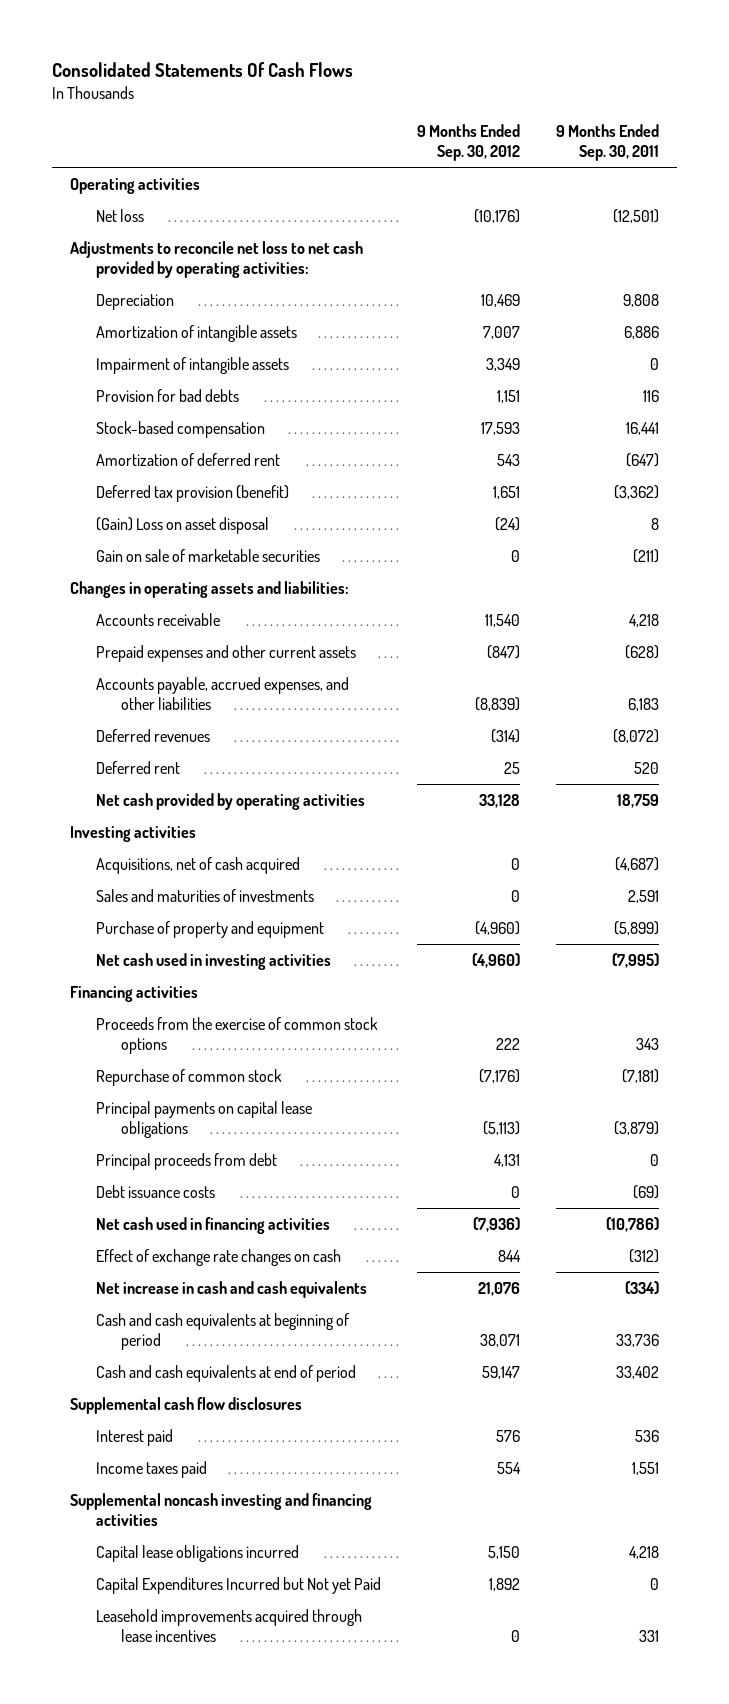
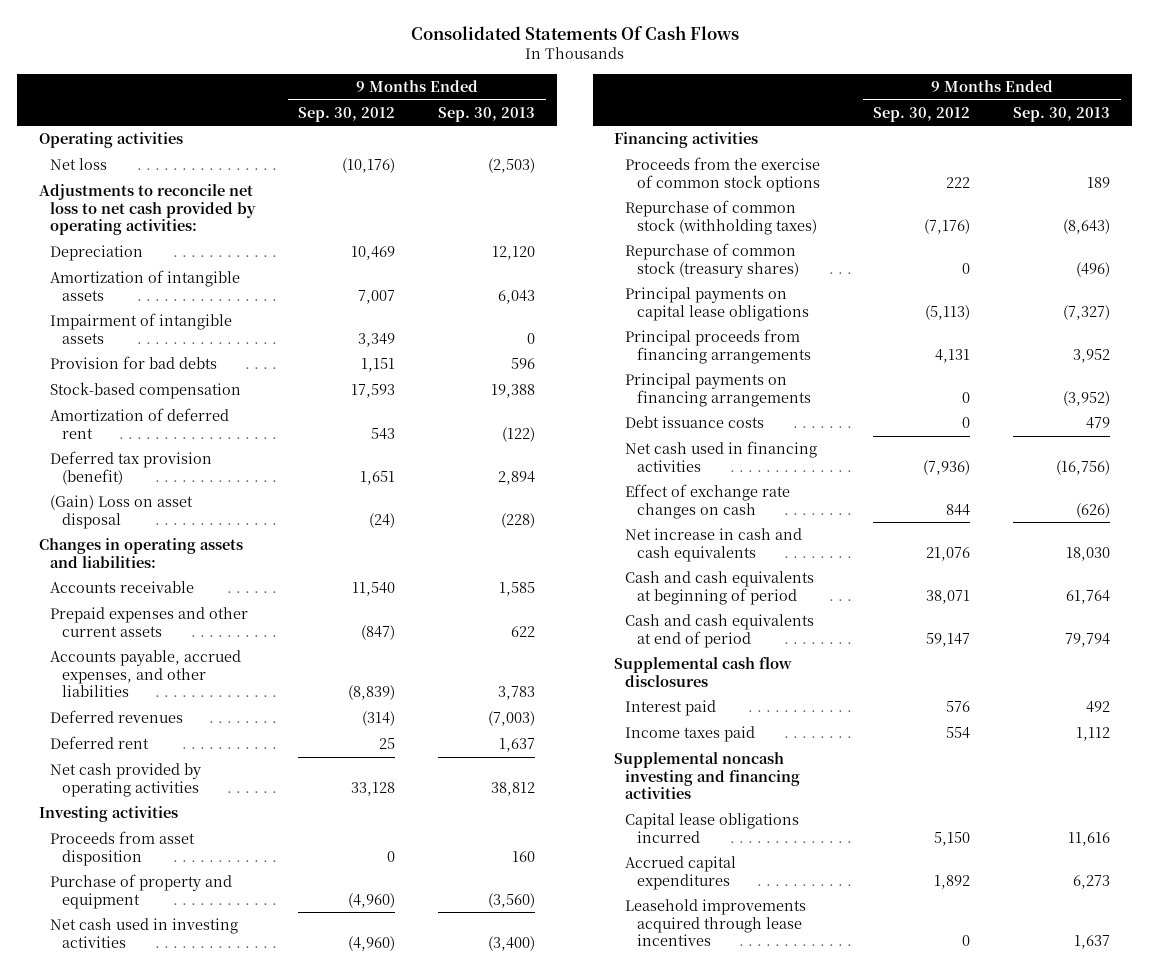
[556,123,660,161] 9 Months Ended Sep. 30, 2011 -> none
none -> [438,106,536,122] Sep. 30, 2013
[95,549,320,563] Gain on sale of marketable securities -> none
[95,857,300,875] Acquisitions, net of cash acquired -> none
[95,889,314,903] Sales and maturities of investments -> none
none -> [50,831,196,866] Proceeds from asset disposition
[95,1069,282,1087] Repurchase of common stock -> [625,200,817,235] Repurchase of common stock (withholding taxes)
none -> [625,243,799,278] Repurchase of common stock (treasury shares)
[95,1153,277,1171] Principal proceeds from debt -> [625,329,811,364] Principal proceeds from financing arrangements
none -> [625,373,811,407] Principal payments on financing arrangements
[95,1577,381,1595] Capital Expenditures Incurred but Not yet Paid -> [625,856,737,890] Accrued capital expenditures

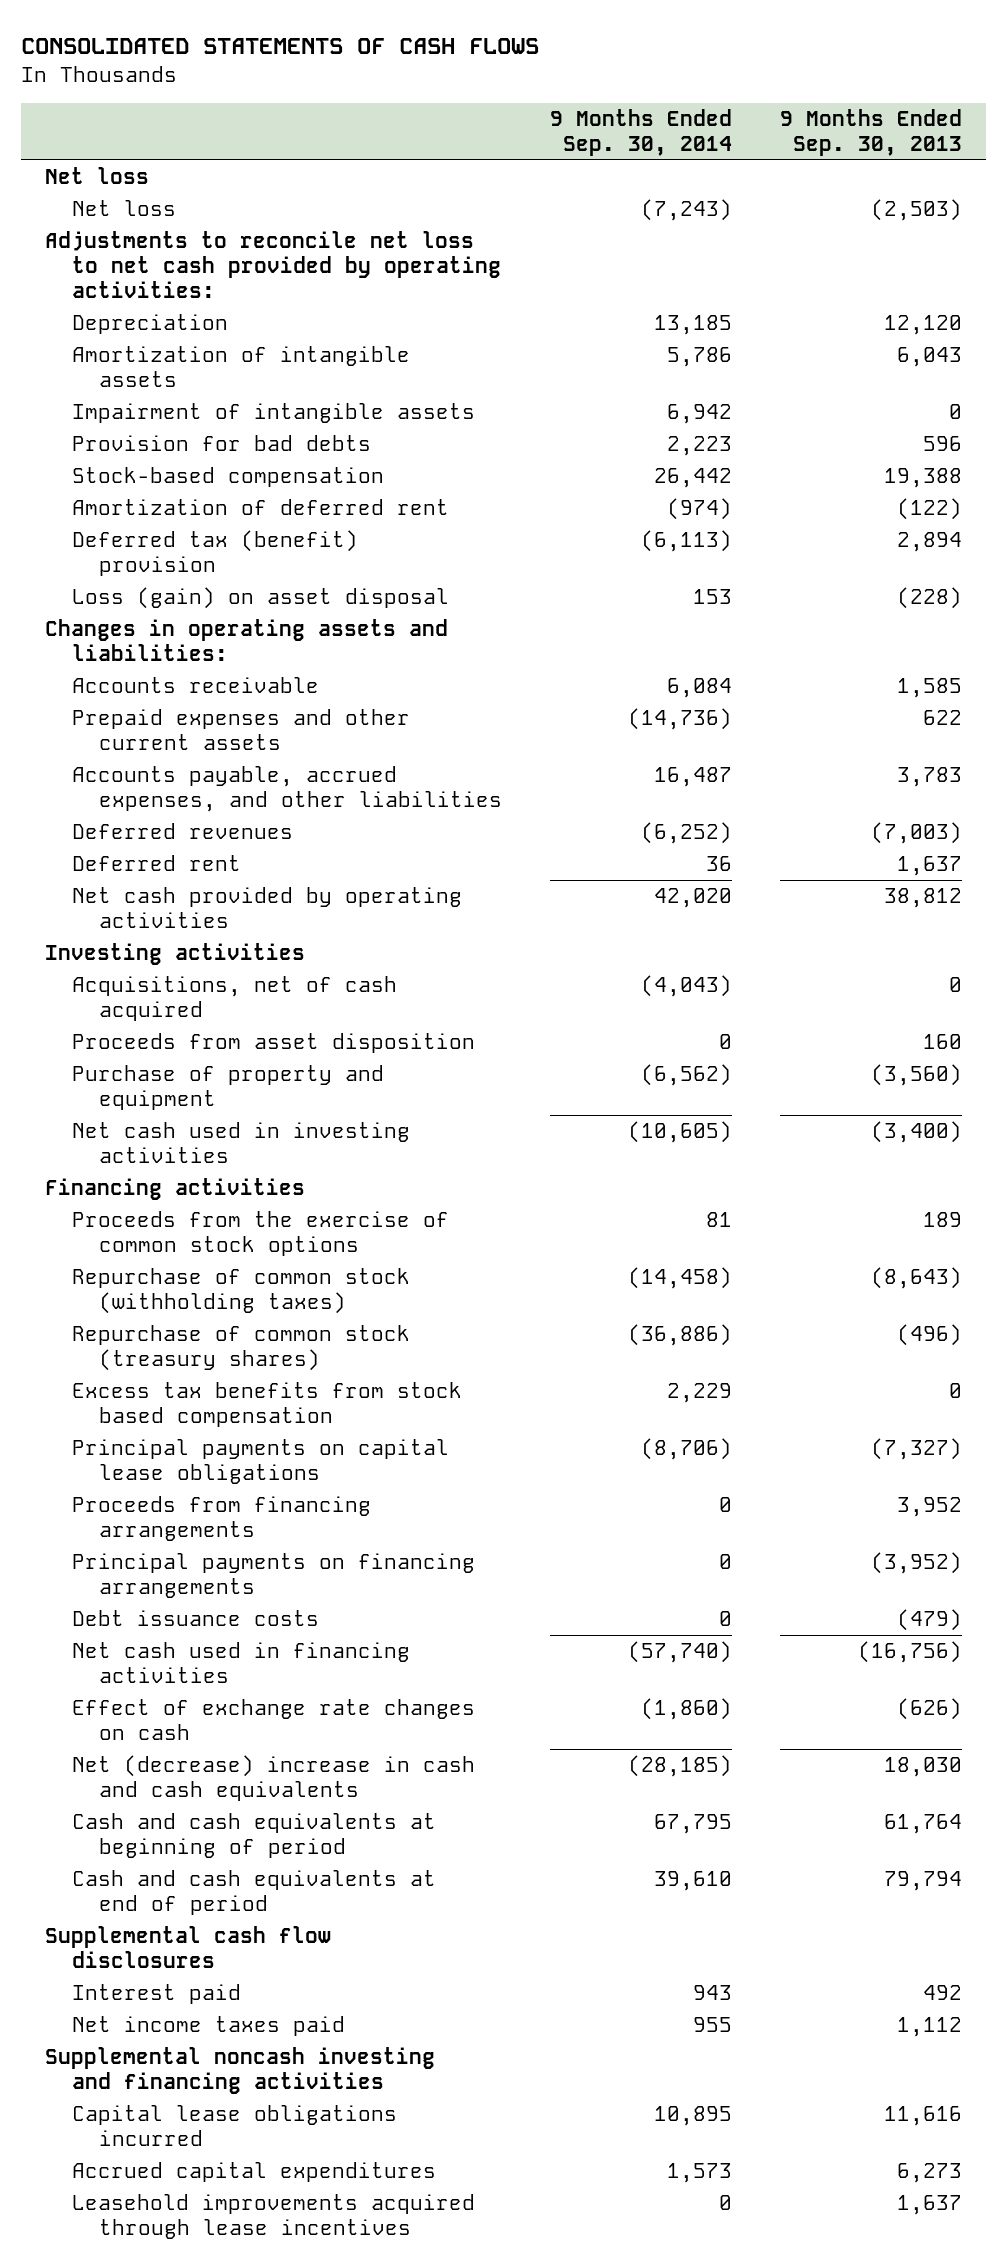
[410,25,739,40] Consolidated Statements Of Cash Flows -> [21,37,540,54] CONSOLIDATED STATEMENTS OF CASH FLOWS
[298,106,396,122] Sep. 30, 2012 -> none
none -> [549,109,732,157] 9 Months Ended Sep. 30, 2014
[38,132,183,149] Operating activities -> [45,167,150,185] Net loss
[50,451,213,485] Deferred tax provision (benefit) -> [71,530,358,577] Deferred tax (benefit) provision
[50,495,194,529] (Gain) Loss on asset disposal -> [71,587,449,610] Loss (gain) on asset disposal
none -> [71,976,397,1022] Acquisitions, net of cash acquired
none -> [71,1382,462,1428] Excess tax benefits from stock based compensation
[625,329,811,364] Principal proceeds from financing arrangements -> [71,1496,371,1542] Proceeds from financing arrangements
[1086,417,1111,430] 479 -> [897,1609,963,1632] (479)
[625,528,803,562] Net increase in cash and cash equivalents -> [71,1755,475,1802] Net (decrease) increase in cash and cash equivalents
[625,726,756,743] Income taxes paid -> [71,2016,345,2037] Net income taxes paid

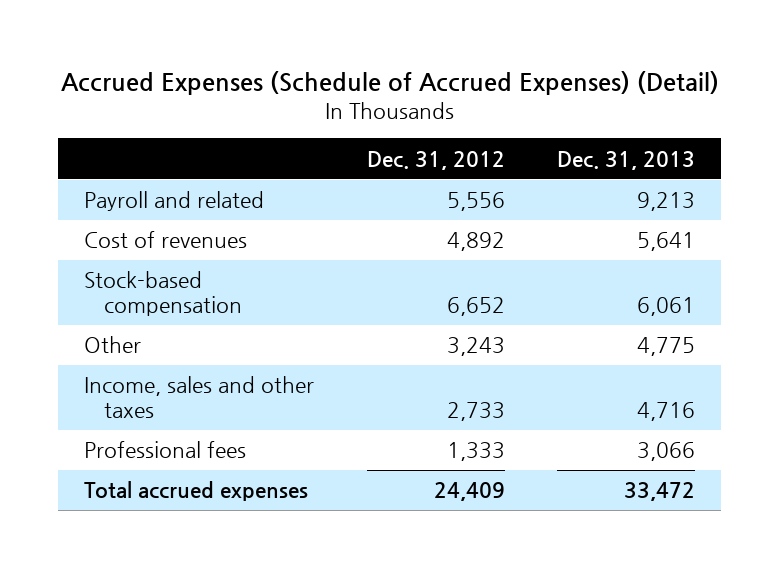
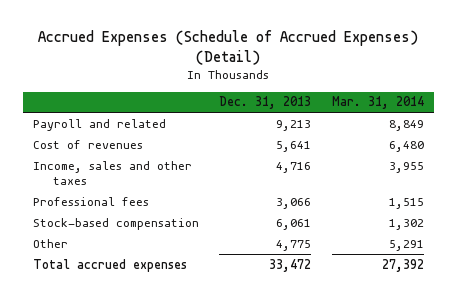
[366,150,505,170] Dec. 31, 2012 -> none
none -> [331,96,424,110] Mar. 31, 2014
[84,271,243,317] Stock-based compensation -> [32,217,199,230] Stock-based compensation
[84,336,142,354] Other -> [32,238,68,248] Other

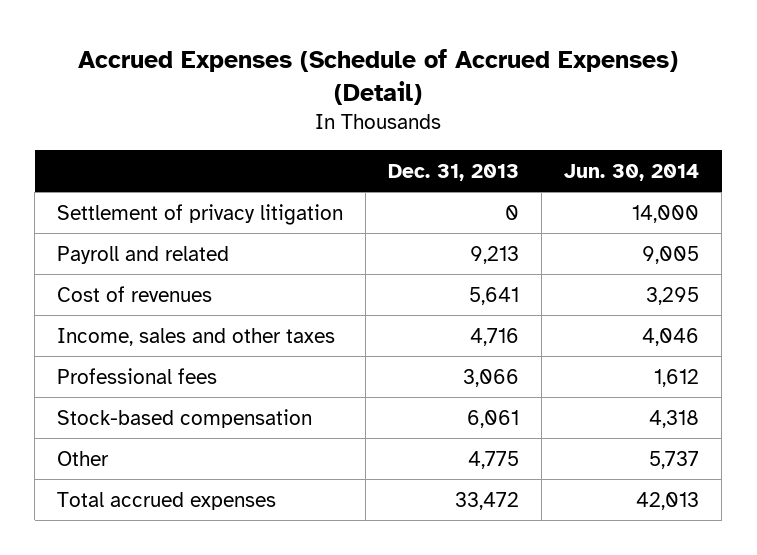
[331,96,424,110] Mar. 31, 2014 -> none
none -> [564,164,700,182] Jun. 30, 2014
none -> [57,203,344,225] Settlement of privacy litigation

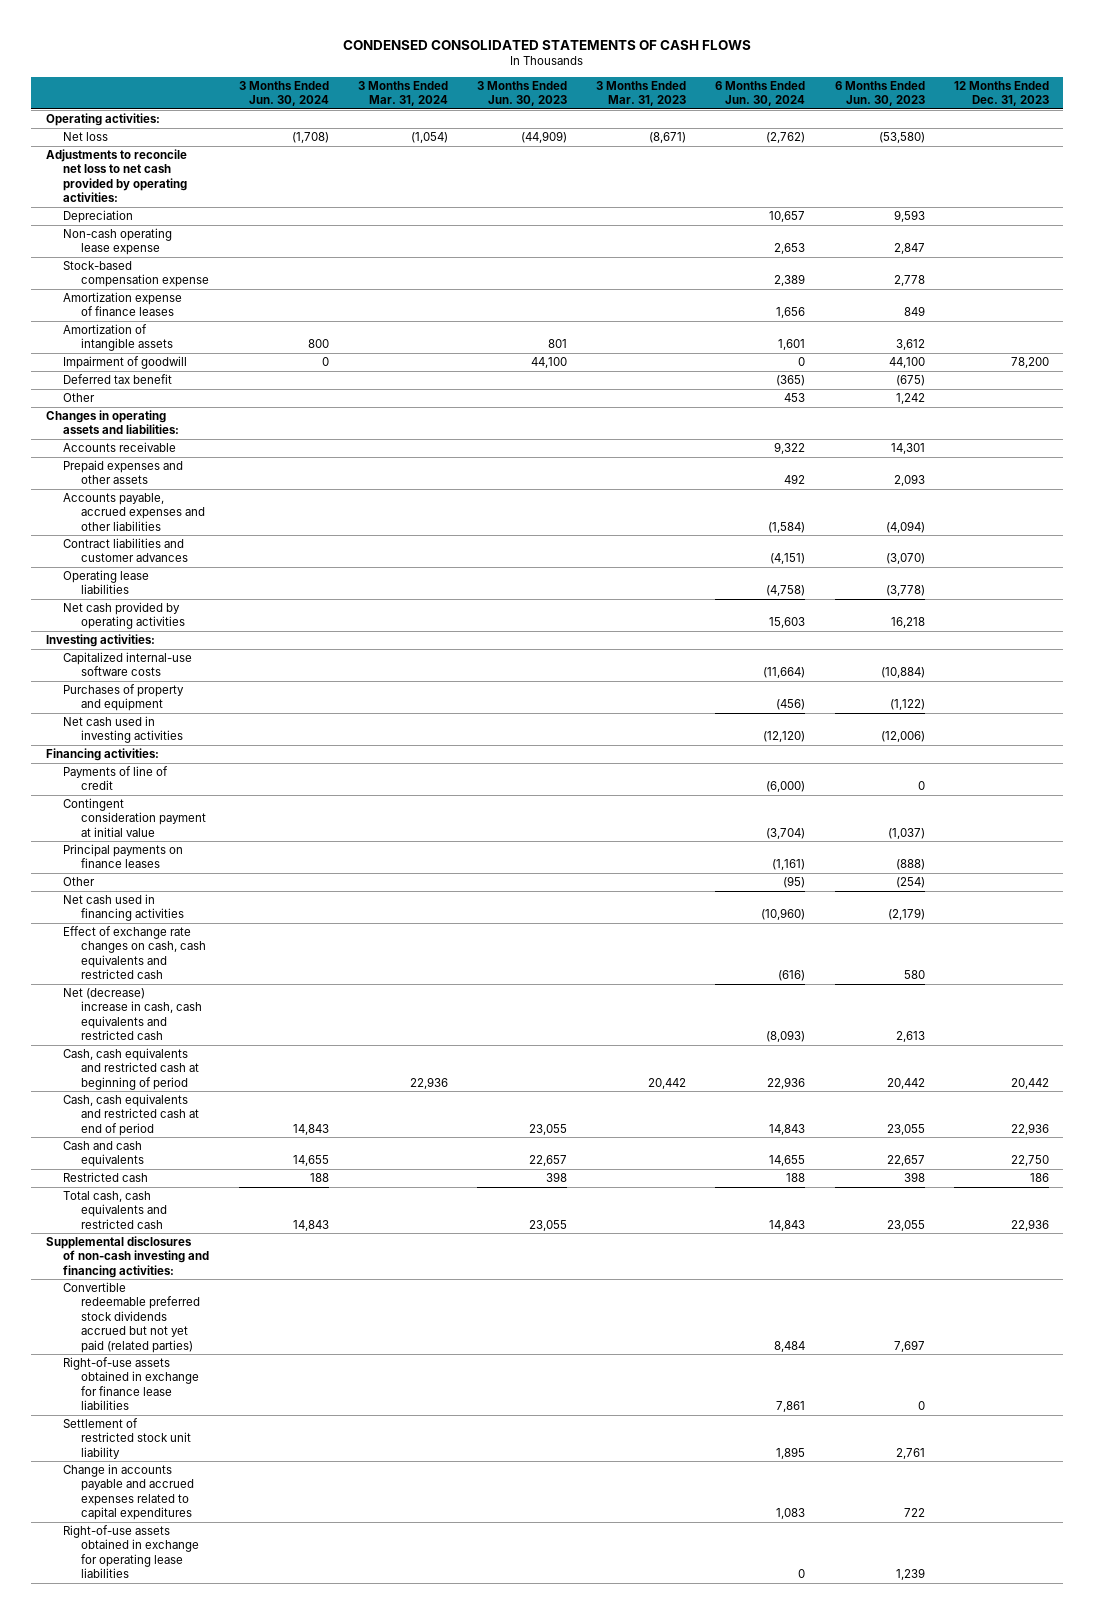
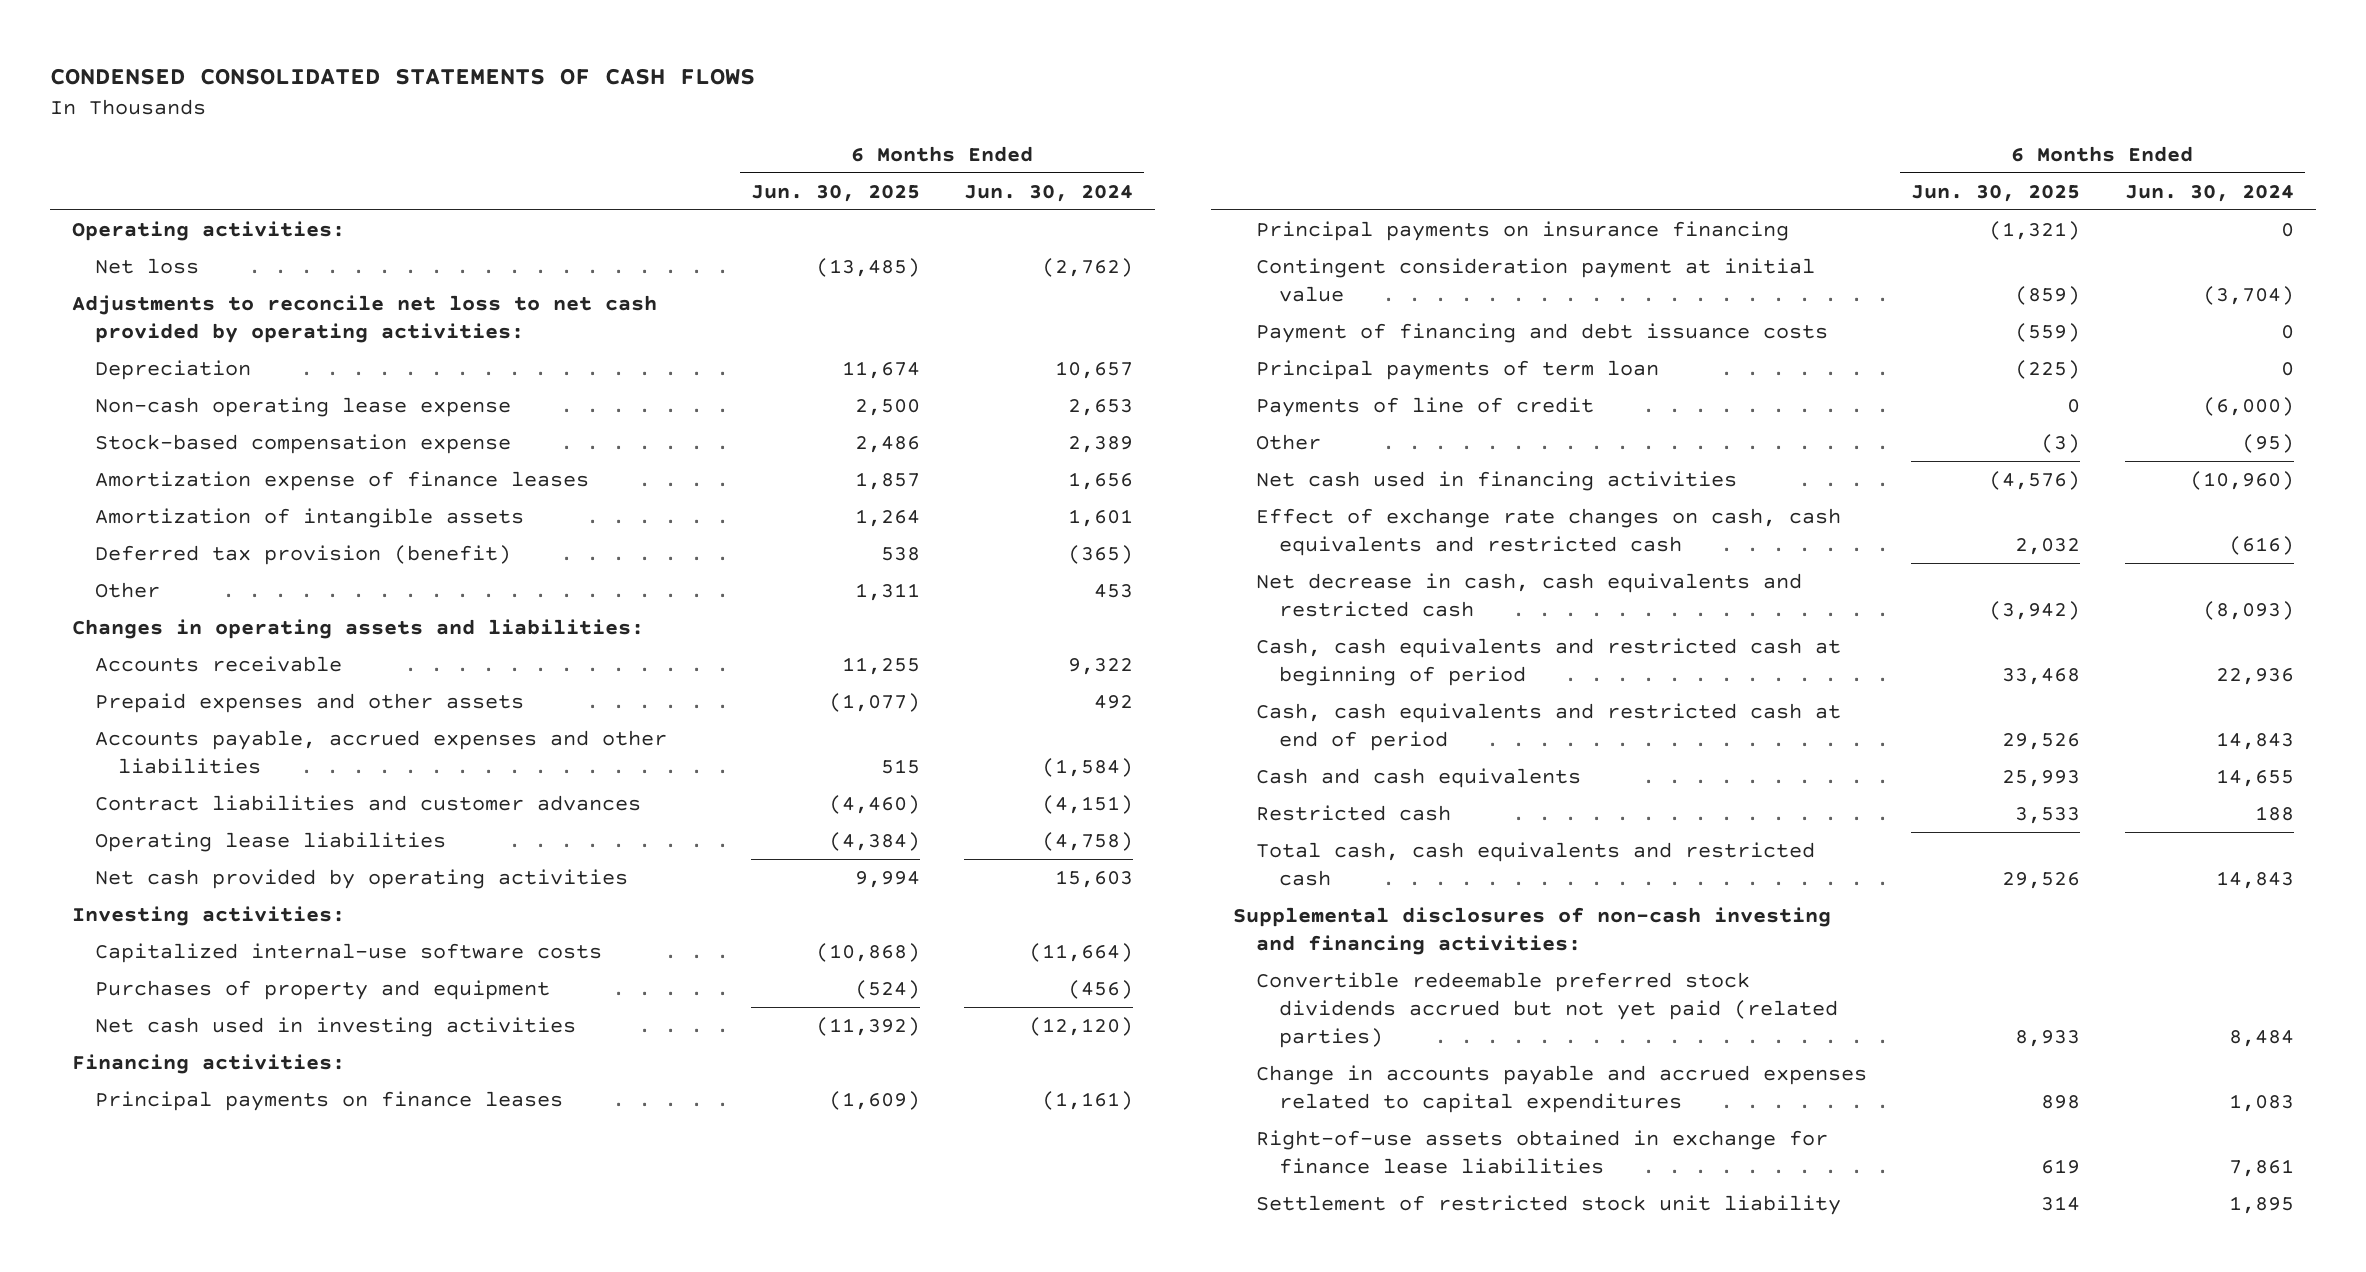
[238,80,329,107] 3 Months Ended Jun. 30, 2024 -> none
[357,80,448,107] 3 Months Ended Mar. 31, 2024 -> none
[476,80,567,107] 3 Months Ended Jun. 30, 2023 -> none
[596,80,687,107] 3 Months Ended Mar. 31, 2023 -> none
[834,80,925,107] 6 Months Ended Jun. 30, 2023 -> none
[953,80,1049,107] 12 Months Ended Dec. 31, 2023 -> none
none -> [750,184,920,202] Jun. 30, 2025
[63,356,188,370] Impairment of goodwill -> none
[63,374,173,385] Deferred tax benefit -> [95,544,512,565] Deferred tax provision (benefit)
none -> [1255,220,1789,241] Principal payments on insurance financing
[63,798,206,837] Contingent consideration payment at initial value -> [1255,257,1815,302] Contingent consideration payment at initial value
none -> [1255,322,1828,343] Payment of financing and debt issuance costs
none -> [1255,359,1659,380] Principal payments of term loan
[63,766,169,791] Payments of line of credit -> [1255,396,1594,417] Payments of line of credit
[63,988,202,1041] Net (decrease) increase in cash, cash equivalents and restricted cash -> [1255,572,1802,617] Net decrease in cash, cash equivalents and restricted cash
[63,1464,194,1521] Change in accounts payable and accrued expenses related to capital expenditures -> [1255,1064,1867,1113] Change in accounts payable and accrued expenses related to capital expenditures
[63,1525,199,1579] Right-of-use assets obtained in exchange for operating lease liabilities -> none

